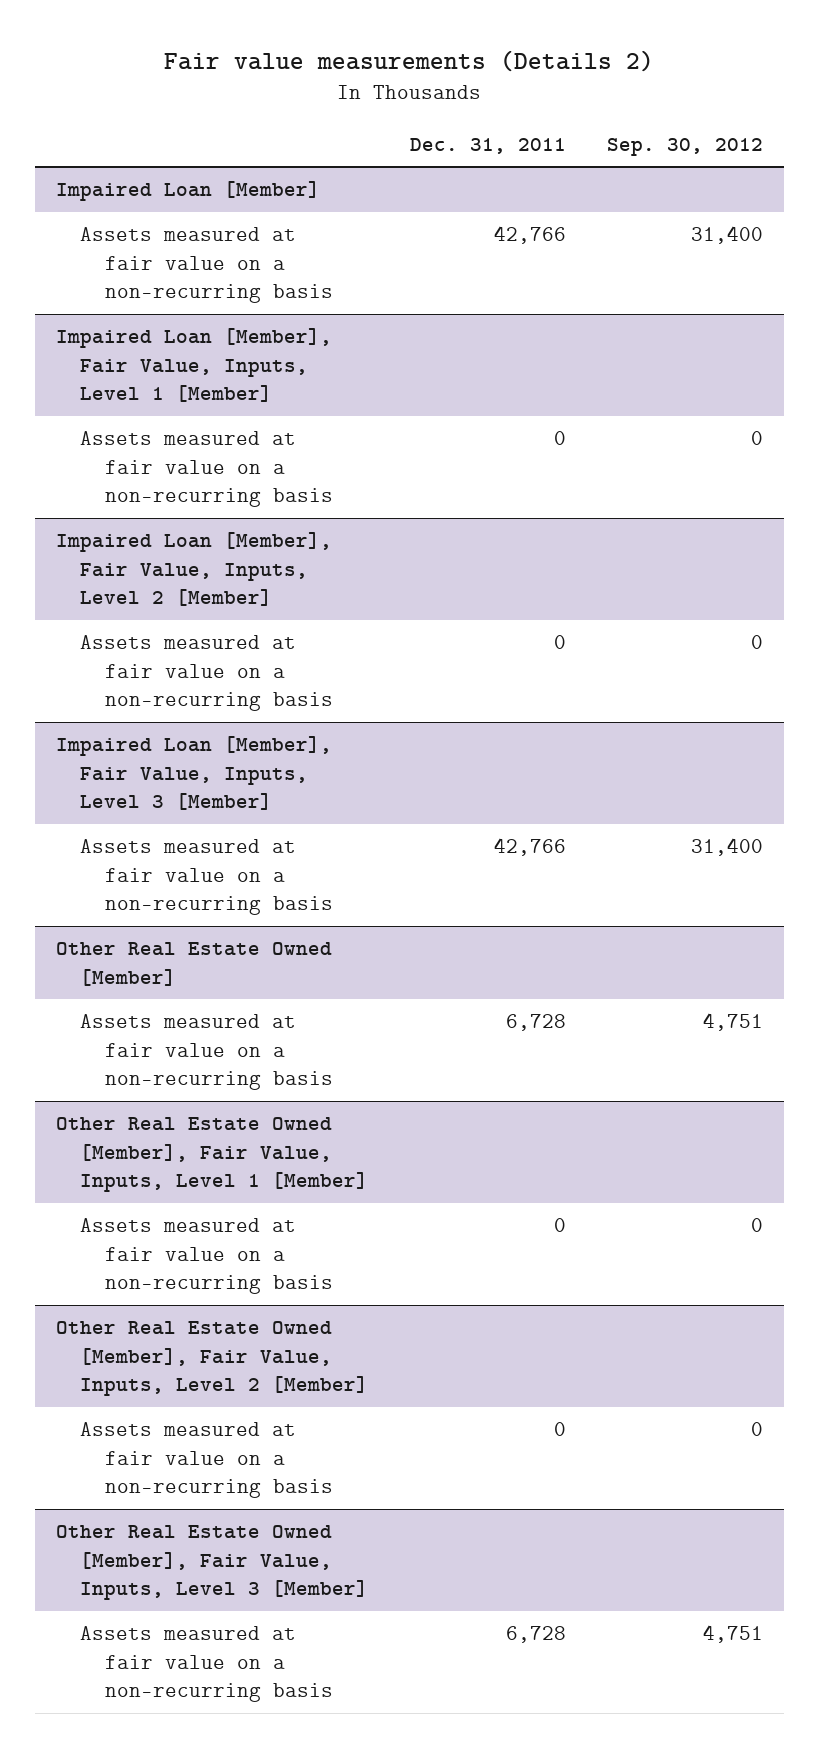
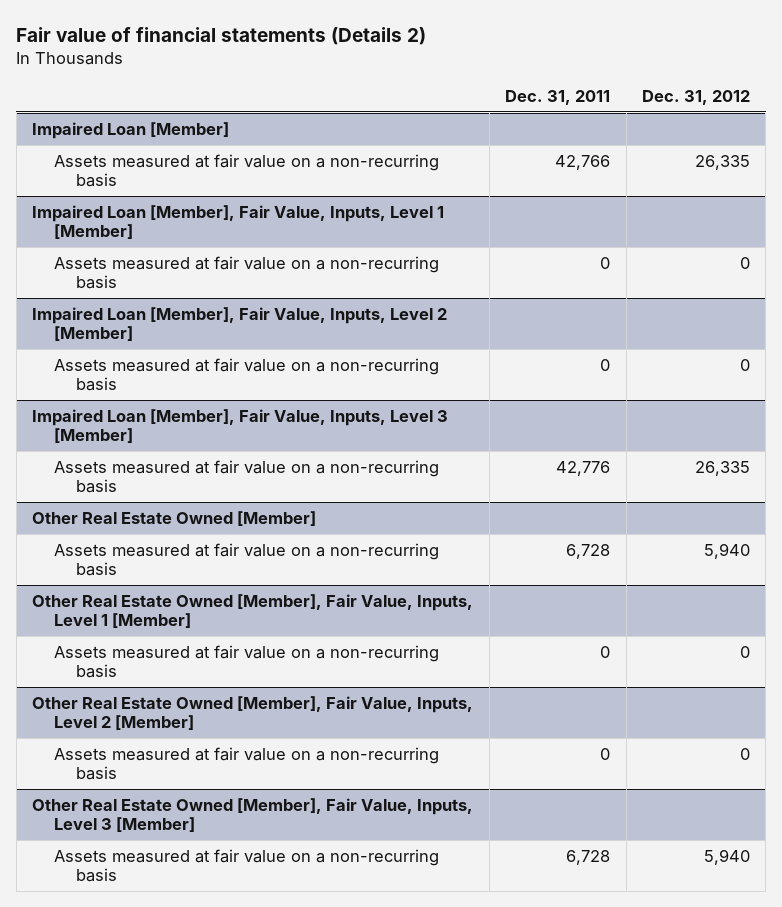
[164,50,655,73] Fair value measurements (Details 2) -> [16,26,427,45] Fair value of financial statements (Details 2)
[607,137,764,156] Sep. 30, 2012 -> none
none -> [642,90,751,106] Dec. 31, 2012
[493,838,566,857] 42,766 -> [556,460,611,476] 42,776

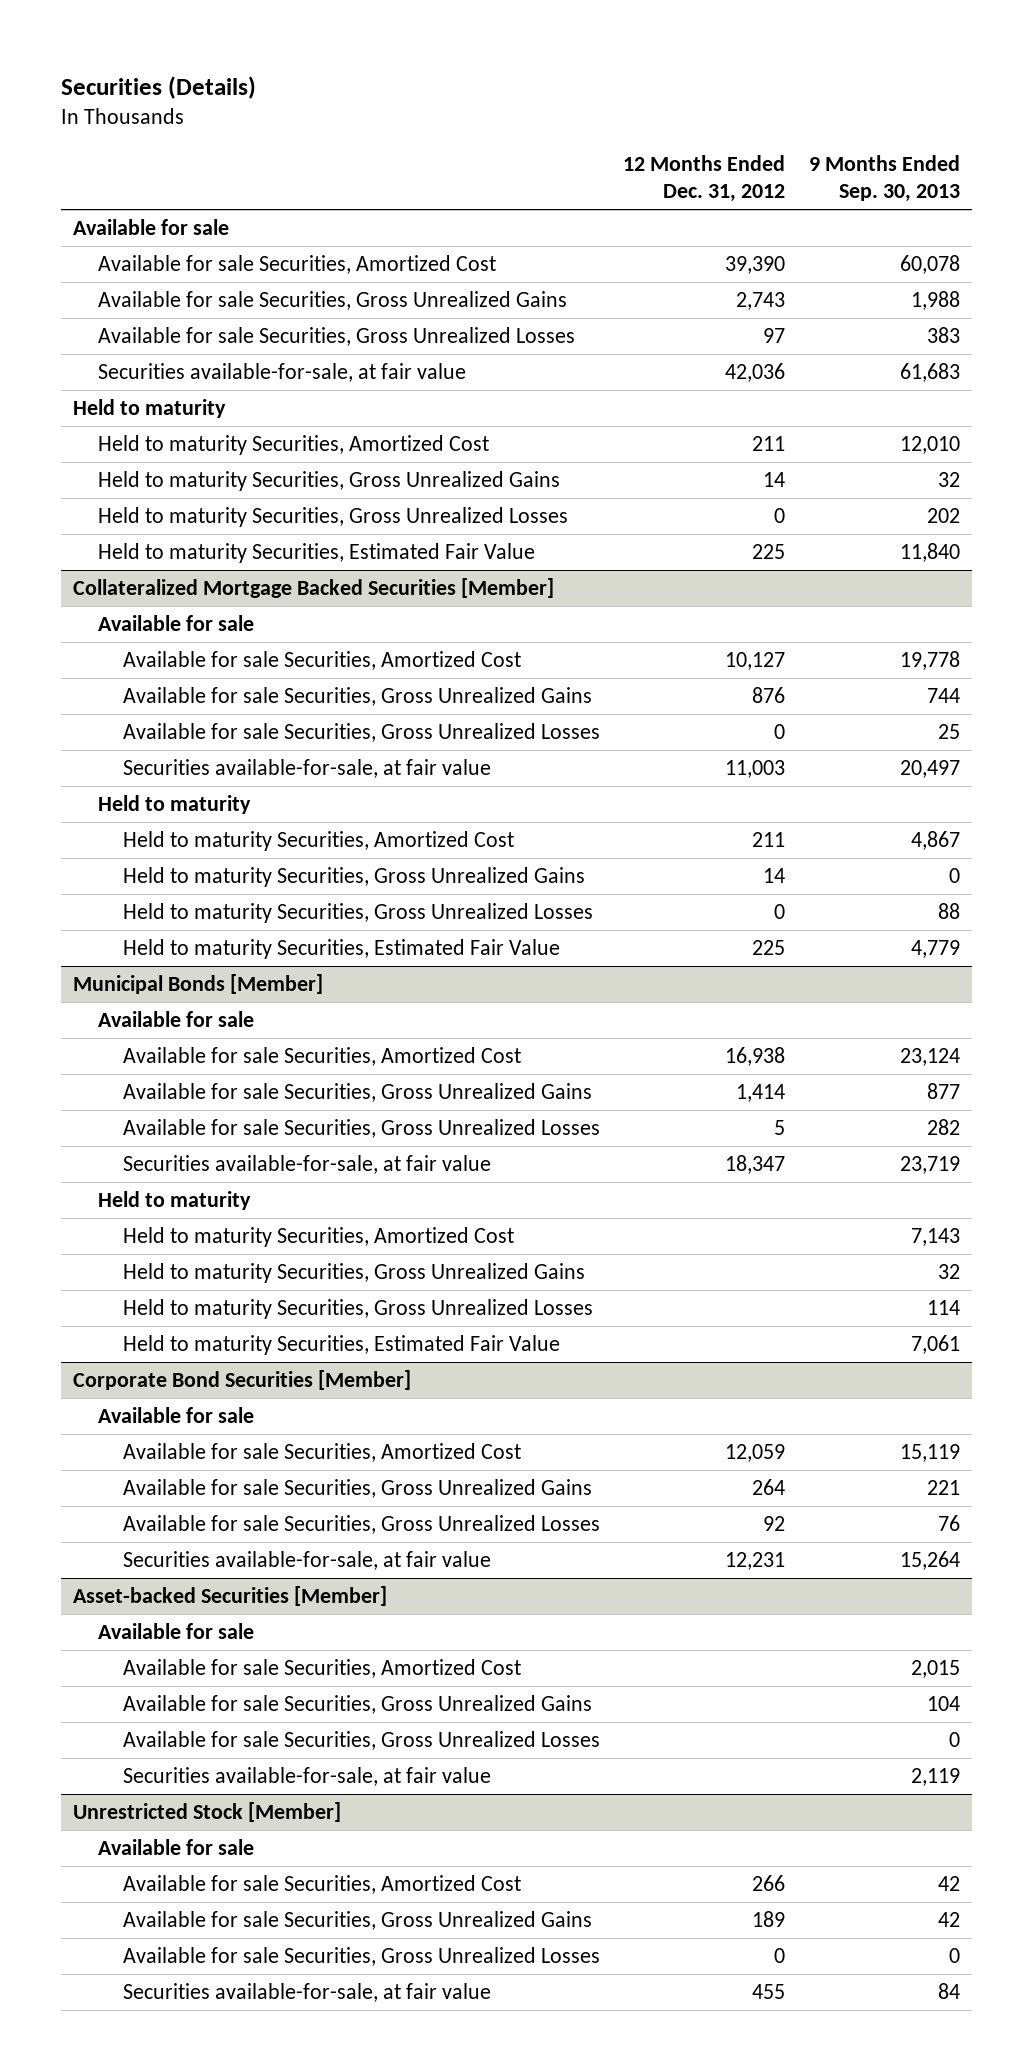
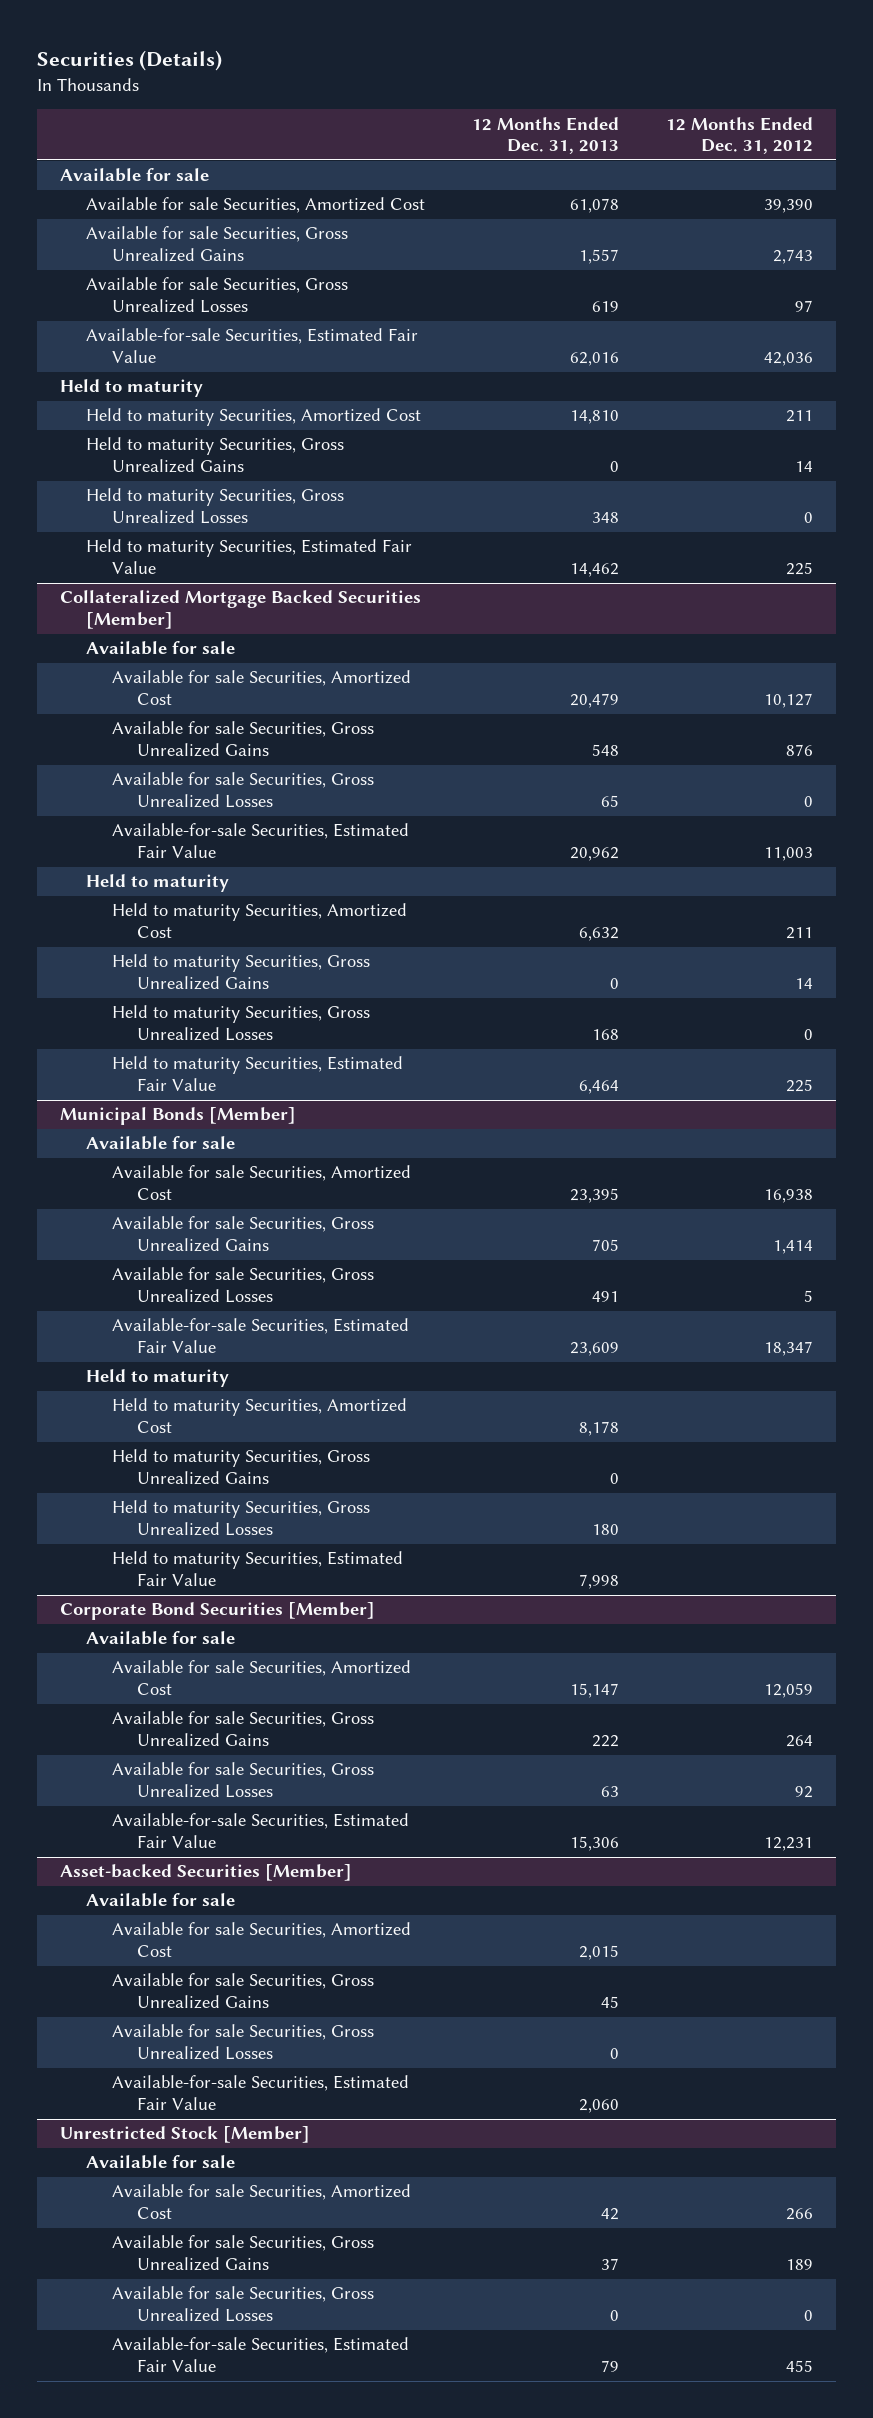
[809,155,961,203] 9 Months Ended Sep. 30, 2013 -> none
none -> [471,116,619,155] 12 Months Ended Dec. 31, 2013
[97,363,466,383] Securities available-for-sale, at fair value -> [86,328,419,364] Available-for-sale Securities, Estimated Fair Value
[122,759,491,779] Securities available-for-sale, at fair value -> [111,823,409,859] Available-for-sale Securities, Estimated Fair Value
[122,1155,491,1175] Securities available-for-sale, at fair value -> [111,1318,409,1354] Available-for-sale Securities, Estimated Fair Value
[122,1551,491,1571] Securities available-for-sale, at fair value -> [111,1813,409,1849] Available-for-sale Securities, Estimated Fair Value
[122,1767,491,1787] Securities available-for-sale, at fair value -> [111,2075,409,2111] Available-for-sale Securities, Estimated Fair Value
[122,1983,491,2003] Securities available-for-sale, at fair value -> [111,2337,409,2373] Available-for-sale Securities, Estimated Fair Value

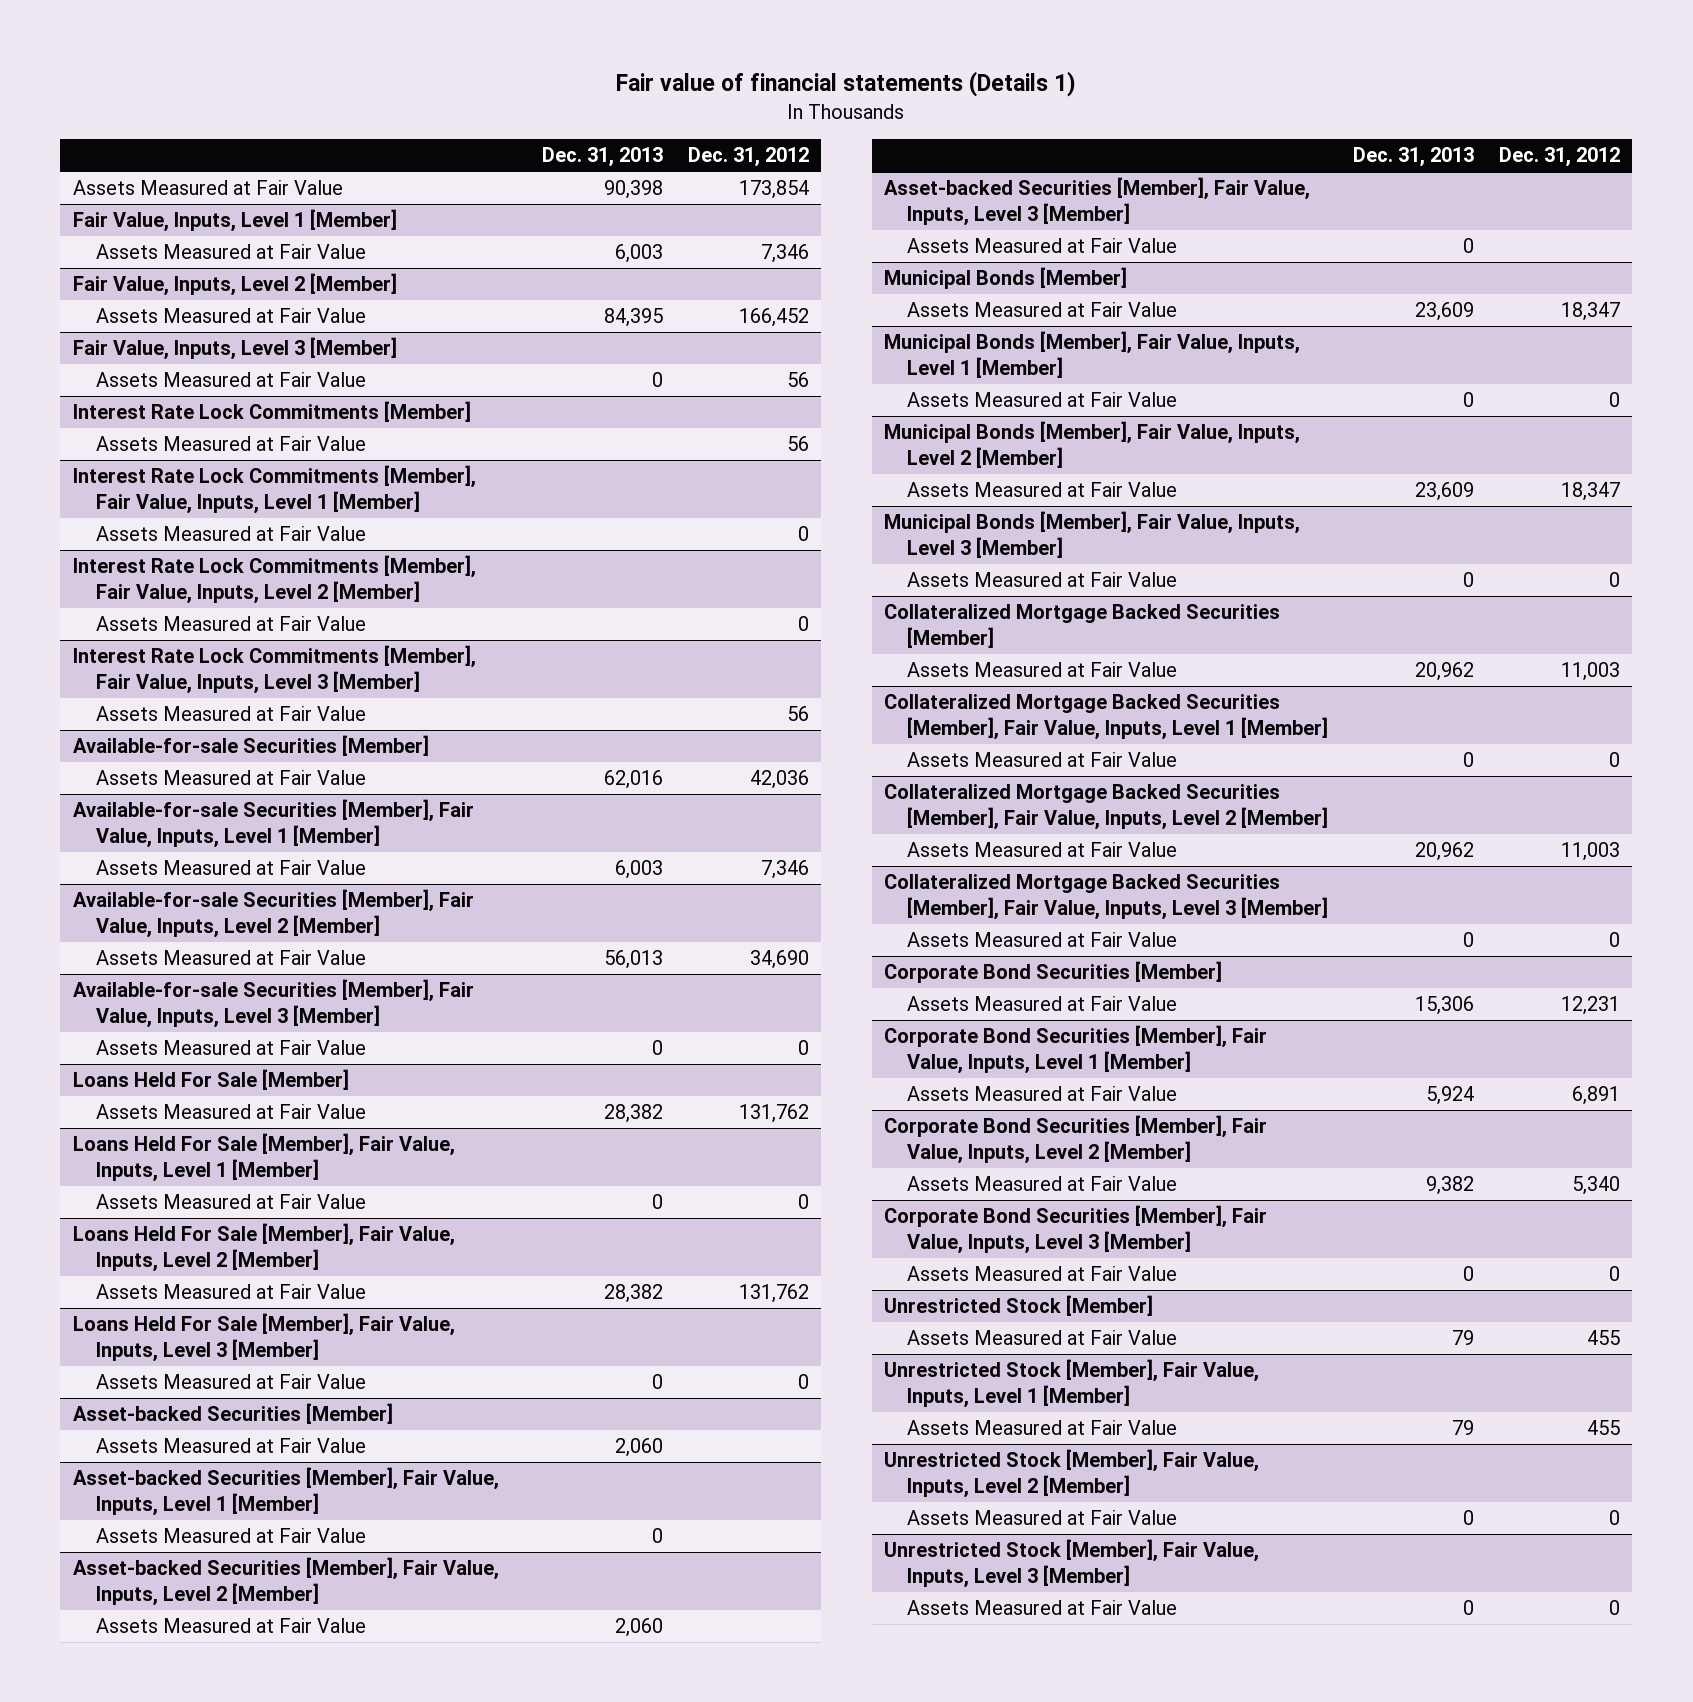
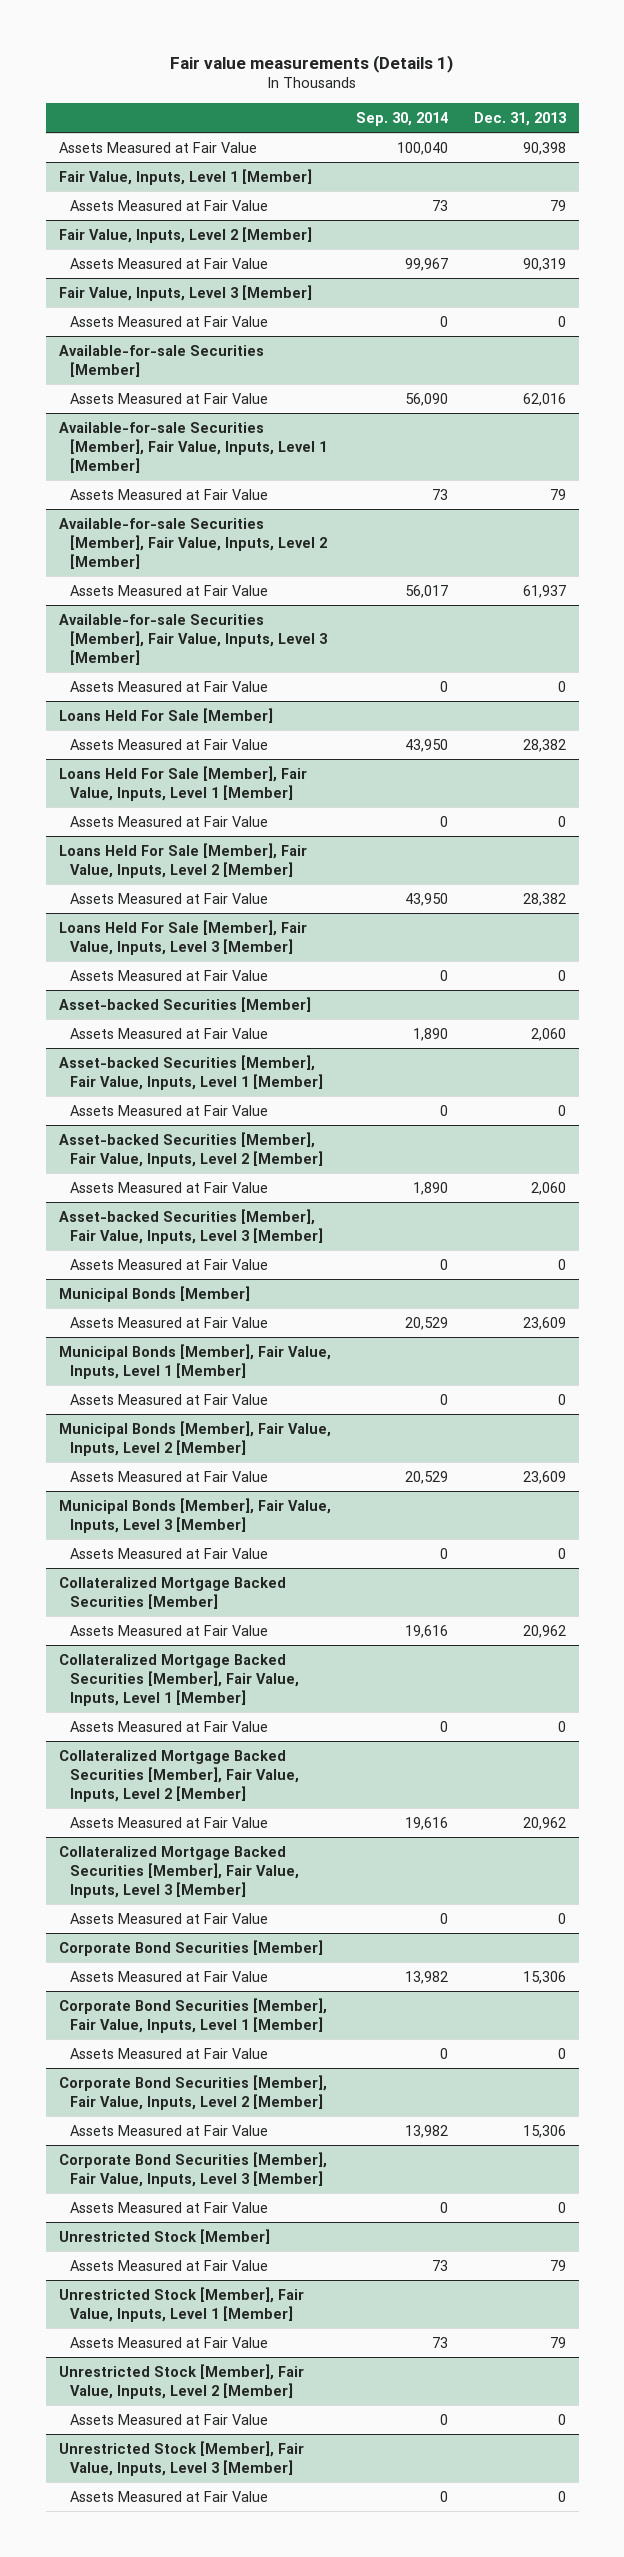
[616,71,1077,98] Fair value of financial statements (Details 1) -> [170,54,454,73] Fair value measurements (Details 1)
[687,147,809,168] Dec. 31, 2012 -> none
none -> [356,111,449,126] Sep. 30, 2014
[614,244,663,264] 6,003 -> [549,199,566,211] 79
[603,308,663,328] 84,395 -> [522,257,566,271] 90,319
[72,401,471,423] Interest Rate Lock Commitments [Member] -> none
[96,436,367,452] Assets Measured at Fair Value -> none
[72,465,476,514] Interest Rate Lock Commitments [Member], Fair Value, Inputs, Level 1 [Member] -> none
[96,526,367,542] Assets Measured at Fair Value -> none
[72,555,476,604] Interest Rate Lock Commitments [Member], Fair Value, Inputs, Level 2 [Member] -> none
[96,616,367,632] Assets Measured at Fair Value -> none
[72,645,476,694] Interest Rate Lock Commitments [Member], Fair Value, Inputs, Level 3 [Member] -> none
[96,706,367,722] Assets Measured at Fair Value -> none
[614,860,663,880] 6,003 -> [549,488,566,500] 79
[603,950,663,970] 56,013 -> [522,584,566,598] 61,937
[1426,1086,1475,1106] 5,924 -> [557,2047,566,2059] 0
[1426,1176,1475,1196] 9,382 -> [522,2124,566,2138] 15,306

